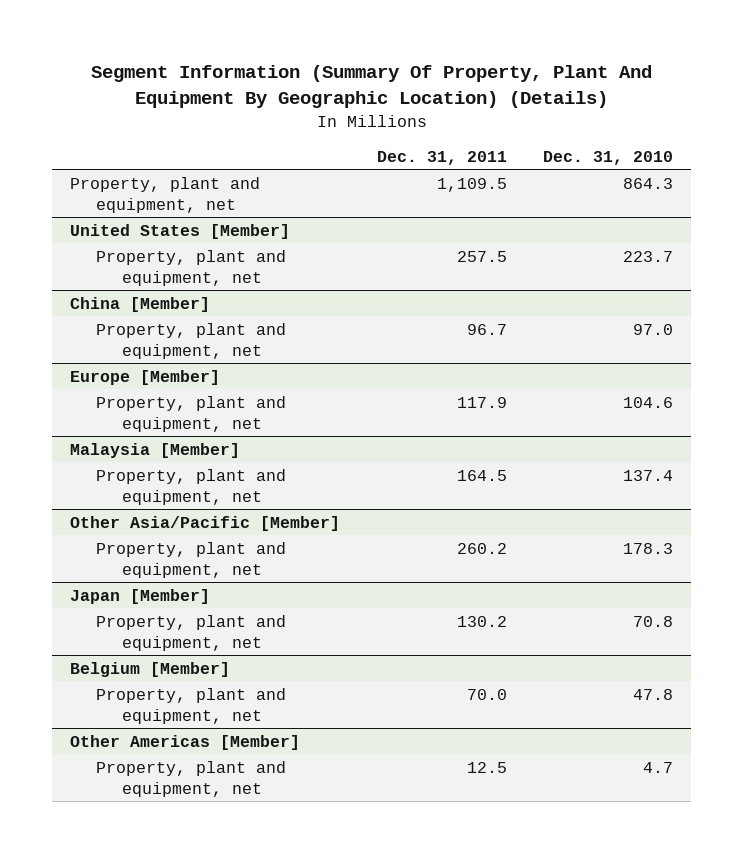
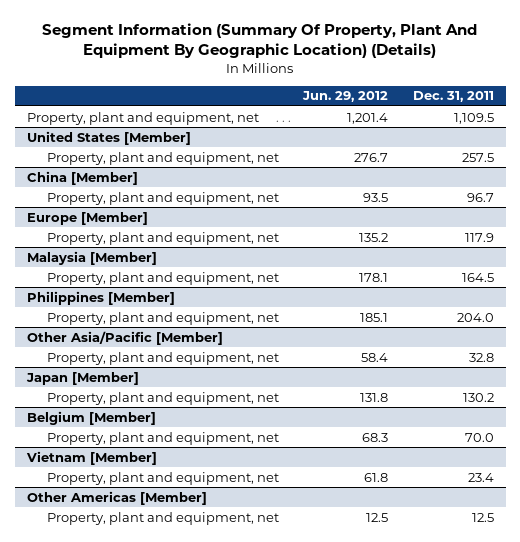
[542,150,673,165] Dec. 31, 2010 -> none
none -> [302,91,389,103] Jun. 29, 2012
none -> [26,290,175,305] Philippines [Member]
none -> [47,311,280,325] Property, plant and equipment, net
[456,542,507,554] 260.2 -> [468,352,494,362] 32.8
none -> [25,450,157,465] Vietnam [Member]
none -> [47,471,280,485] Property, plant and equipment, net

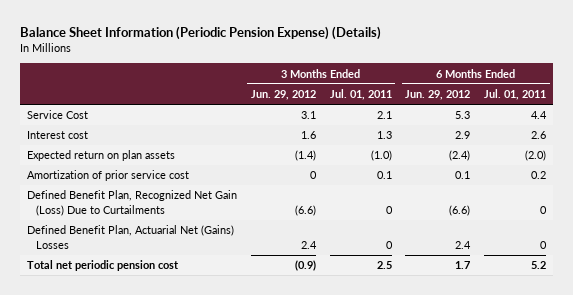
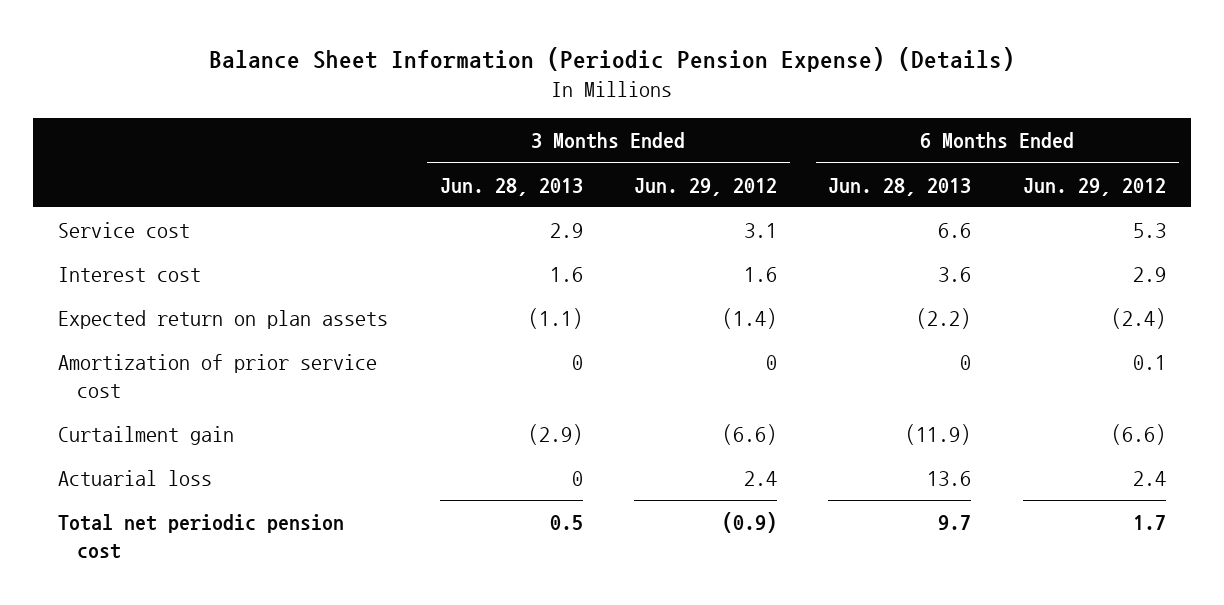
[329,89,392,101] Jul. 01, 2011 -> none
[484,89,547,101] Jul. 01, 2011 -> none
none -> [439,177,583,196] Jun. 28, 2013
none -> [828,177,972,196] Jun. 28, 2013
[26,110,88,120] Service Cost -> [58,222,191,239] Service cost
[26,190,237,216] Defined Benefit Plan, Recognized Net Gain (Loss) Due to Curtailments -> [58,426,235,446] Curtailment gain
[26,225,234,249] Defined Benefit Plan, Actuarial Net (Gains) Losses -> [58,470,213,487] Actuarial loss

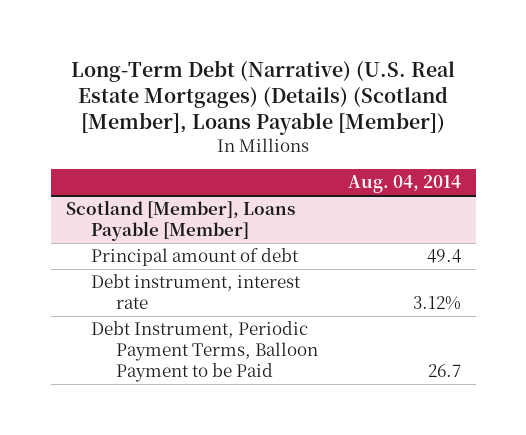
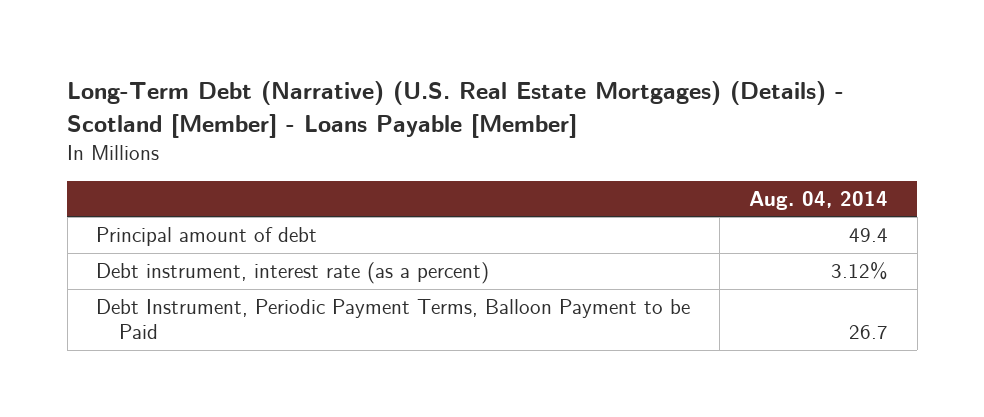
[71,60,456,136] Long-Term Debt (Narrative) (U.S. Real Estate Mortgages) (Details) (Scotland [Member], Loans Payable [Member]) -> [67,81,845,138] Long-Term Debt (Narrative) (U.S. Real Estate Mortgages) (Details) - Scotland [Member] - Loans Payable [Member]
[65,200,295,242] Scotland [Member], Loans Payable [Member] -> none
[90,274,301,310] Debt instrument, interest rate -> [96,262,490,285] Debt instrument, interest rate (as a percent)

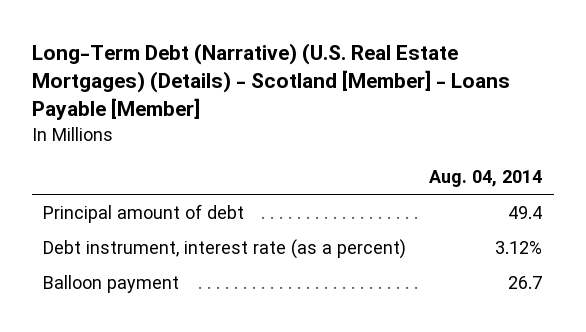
[96,299,691,339] Debt Instrument, Periodic Payment Terms, Balloon Payment to be Paid -> [43,275,180,294] Balloon payment

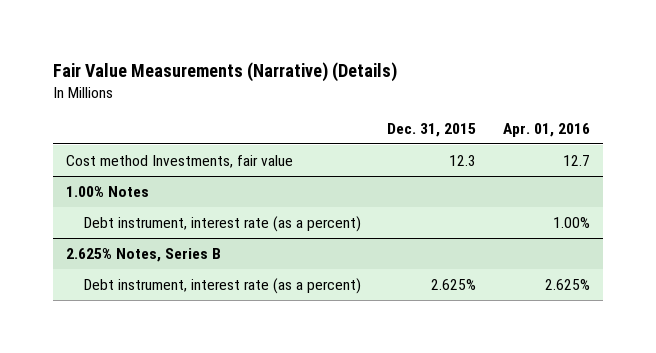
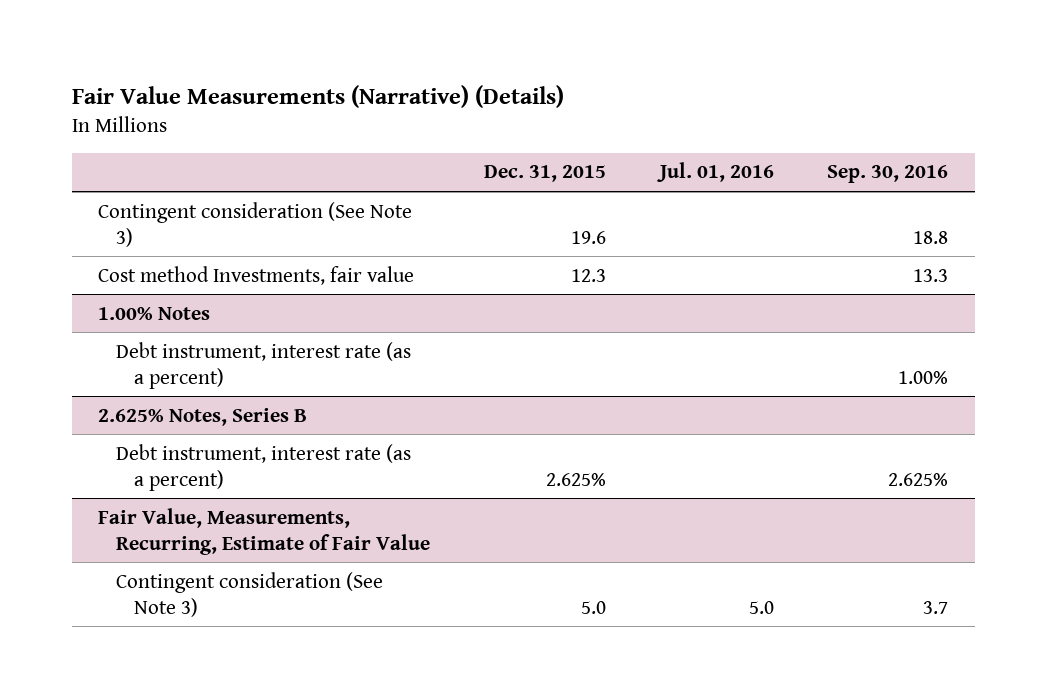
[502,122,590,137] Apr. 01, 2016 -> none
none -> [656,162,774,183] Jul. 01, 2016
none -> [827,165,949,184] Sep. 30, 2016
none -> [98,201,413,247] Contingent consideration (See Note 3)
none -> [98,507,431,555] Fair Value, Measurements, Recurring, Estimate of Fair Value
none -> [116,571,384,617] Contingent consideration (See Note 3)

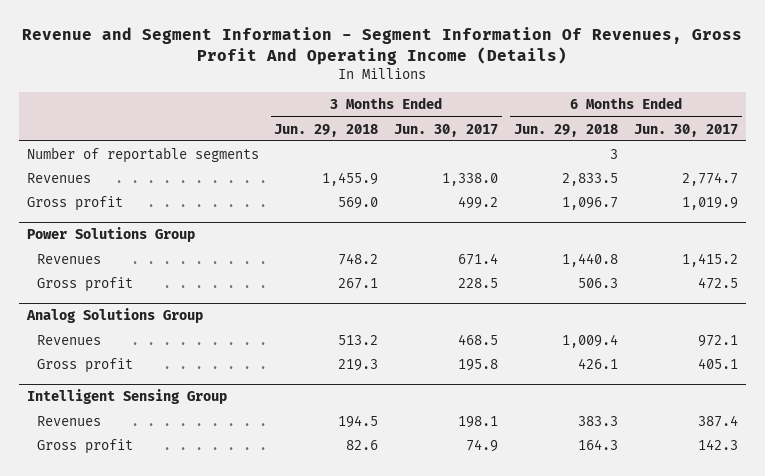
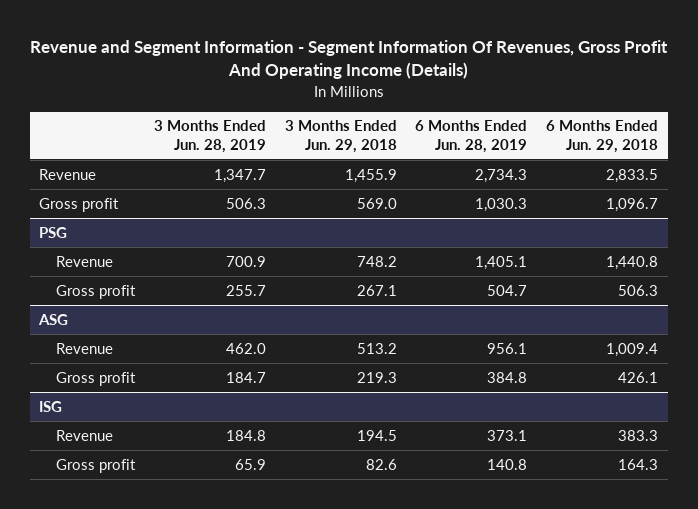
[394,123,499,137] Jun. 30, 2017 -> none
[633,123,738,137] Jun. 30, 2017 -> none
none -> [153,120,266,153] 3 Months Ended Jun. 28, 2019
none -> [415,120,528,153] 6 Months Ended Jun. 28, 2019
[26,146,259,163] Number of reportable segments -> none
[26,172,91,183] Revenues -> [39,168,97,180] Revenue
[26,227,195,243] Power Solutions Group -> [39,226,68,238] PSG
[37,253,102,264] Revenues -> [55,255,113,267] Revenue
[25,308,203,324] Analog Solutions Group -> [38,313,69,325] ASG
[37,334,102,345] Revenues -> [55,342,113,354] Revenue
[26,389,227,405] Intelligent Sensing Group -> [39,400,63,412] ISG
[37,415,102,426] Revenues -> [55,429,113,441] Revenue

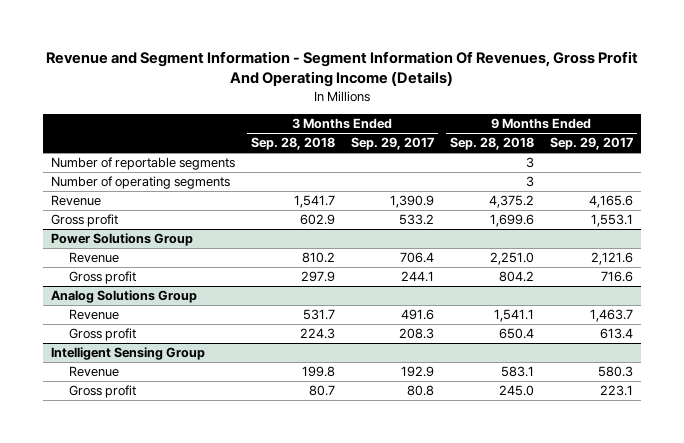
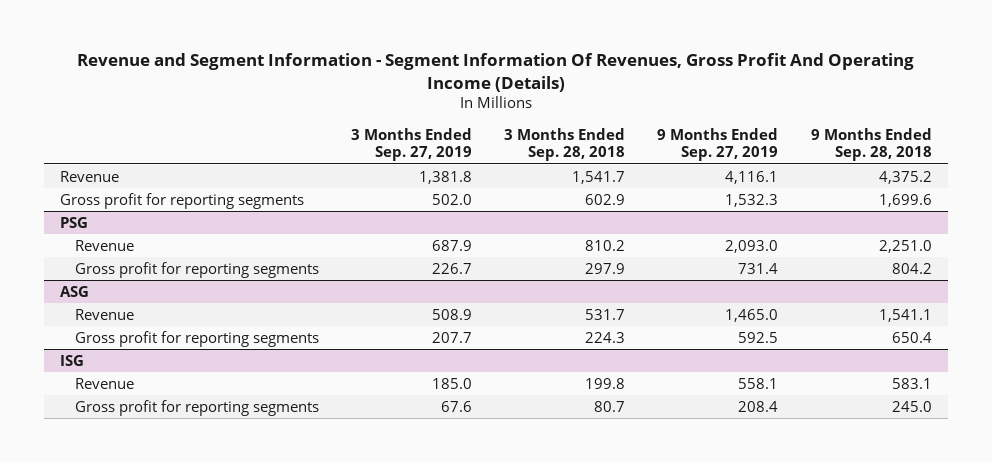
[350,137,434,151] Sep. 29, 2017 -> none
[549,137,633,151] Sep. 29, 2017 -> none
none -> [350,127,472,162] 3 Months Ended Sep. 27, 2019
none -> [657,127,779,162] 9 Months Ended Sep. 27, 2019
[50,157,235,171] Number of reportable segments -> none
[50,176,230,190] Number of operating segments -> none
[50,214,118,228] Gross profit -> [60,192,305,209] Gross profit for reporting segments
[50,233,193,247] Power Solutions Group -> [60,216,89,228] PSG
[69,271,137,285] Gross profit -> [74,261,319,278] Gross profit for reporting segments
[50,290,197,304] Analog Solutions Group -> [60,285,90,297] ASG
[69,328,137,342] Gross profit -> [74,330,319,347] Gross profit for reporting segments
[50,347,205,361] Intelligent Sensing Group -> [60,354,85,366] ISG
[69,385,137,399] Gross profit -> [74,399,319,416] Gross profit for reporting segments

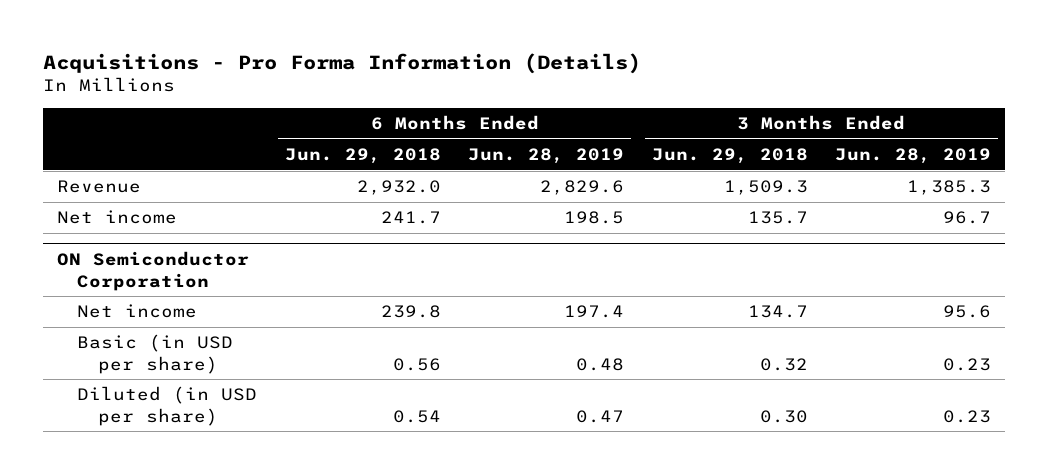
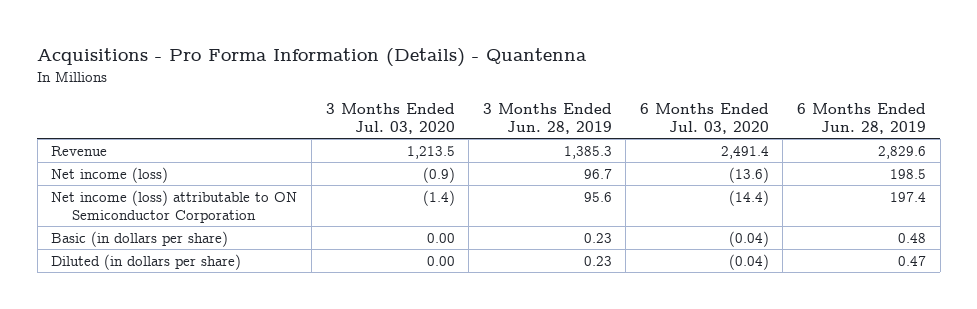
[42,52,641,74] Acquisitions - Pro Forma Information (Details) -> [37,48,588,68] Acquisitions - Pro Forma Information (Details) - Quantenna
[284,147,441,164] Jun. 29, 2018 -> none
[651,147,808,164] Jun. 29, 2018 -> none
none -> [325,102,455,134] 3 Months Ended Jul. 03, 2020
none -> [639,102,769,134] 6 Months Ended Jul. 03, 2020
[56,251,249,291] ON Semiconductor Corporation -> none
[56,210,177,225] Net income -> [51,166,169,183] Net income (loss)
[77,304,198,319] Net income -> [51,189,298,223] Net income (loss) attributable to ON Semiconductor Corporation
[77,334,234,374] Basic (in USD per share) -> [51,230,229,247] Basic (in dollars per share)
[77,386,258,426] Diluted (in USD per share) -> [51,253,242,270] Diluted (in dollars per share)

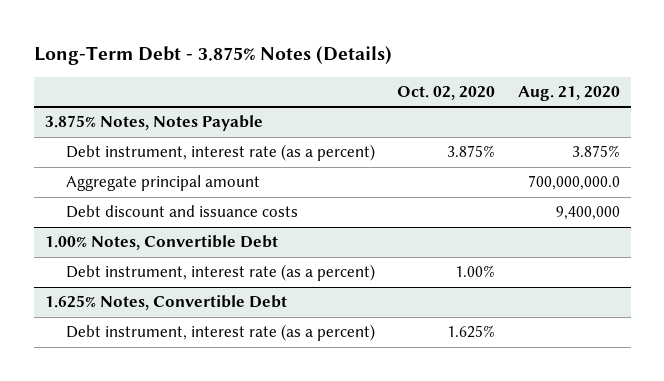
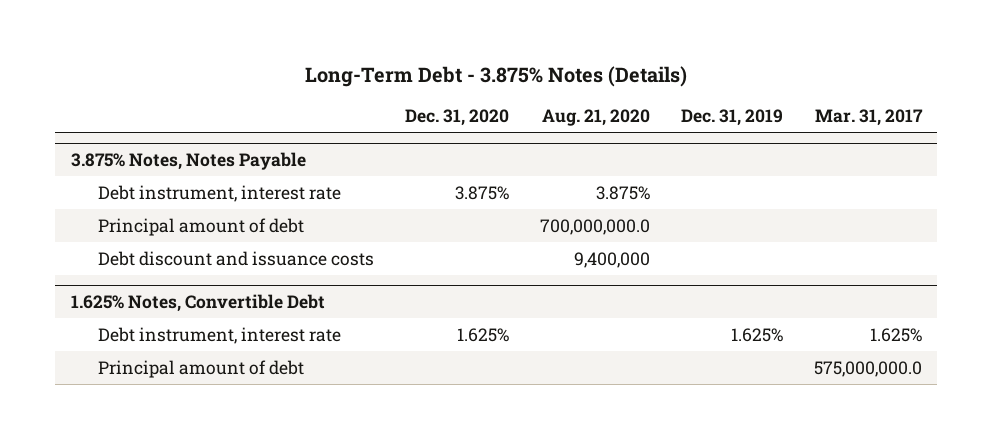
[397,85,496,100] Oct. 02, 2020 -> none
none -> [404,108,509,126] Dec. 31, 2020
none -> [680,108,783,126] Dec. 31, 2019
none -> [814,108,923,126] Mar. 31, 2017
[66,144,376,162] Debt instrument, interest rate (as a percent) -> [97,184,341,202] Debt instrument, interest rate
[66,175,261,192] Aggregate principal amount -> [97,217,304,236] Principal amount of debt
[44,235,278,251] 1.00% Notes, Convertible Debt -> none
[66,264,376,282] Debt instrument, interest rate (as a percent) -> none
[66,324,376,342] Debt instrument, interest rate (as a percent) -> [97,326,341,344] Debt instrument, interest rate
none -> [97,359,304,378] Principal amount of debt

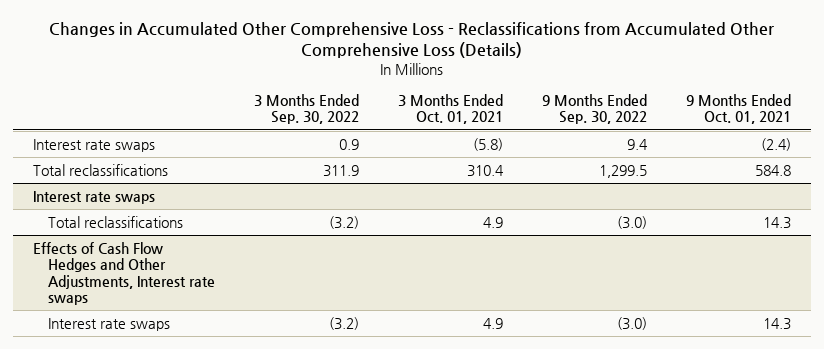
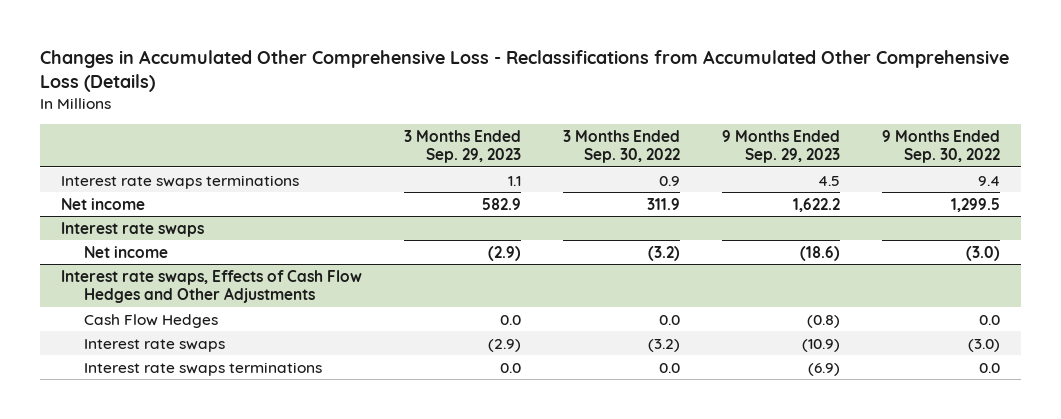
[398,93,504,125] 3 Months Ended Oct. 01, 2021 -> none
[686,93,792,125] 9 Months Ended Oct. 01, 2021 -> none
none -> [403,129,521,164] 3 Months Ended Sep. 29, 2023
none -> [721,129,840,164] 9 Months Ended Sep. 29, 2023
[32,138,155,152] Interest rate swaps -> [60,174,299,189] Interest rate swaps terminations
[32,163,168,176] Total reclassifications -> [60,197,145,210] Net income
[48,215,184,228] Total reclassifications -> [84,245,169,258] Net income
[32,241,216,306] Effects of Cash Flow Hedges and Other Adjustments, Interest rate swaps -> [60,269,362,304] Interest rate swaps, Effects of Cash Flow Hedges and Other Adjustments
none -> [84,313,219,328] Cash Flow Hedges
none -> [84,361,323,376] Interest rate swaps terminations

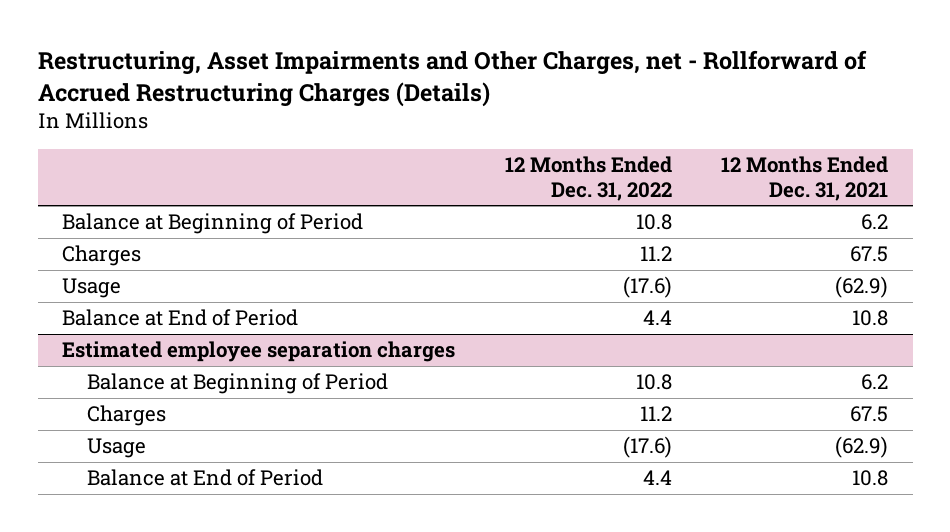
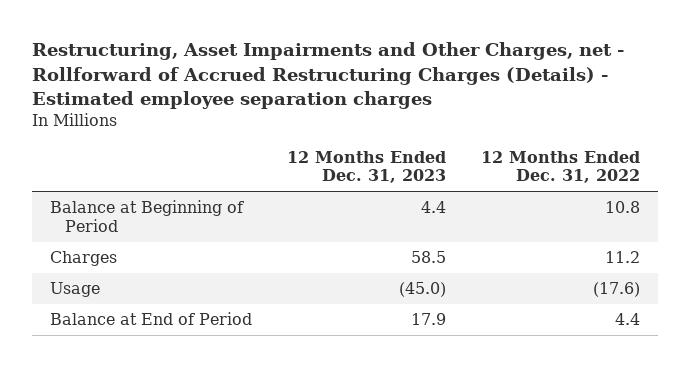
[37,50,867,107] Restructuring, Asset Impairments and Other Charges, net - Rollforward of Accrued Restructuring Charges (Details) -> [31,42,624,109] Restructuring, Asset Impairments and Other Charges, net - Rollforward of Accrued Restructuring Charges (Details) - Estimated employee separation charges
[720,156,888,201] 12 Months Ended Dec. 31, 2021 -> none
none -> [286,150,446,184] 12 Months Ended Dec. 31, 2023
[62,341,456,363] Estimated employee separation charges -> none
[87,373,389,395] Balance at Beginning of Period -> none
[87,405,167,427] Charges -> none
[87,438,147,459] Usage -> none
[87,469,324,487] Balance at End of Period -> none

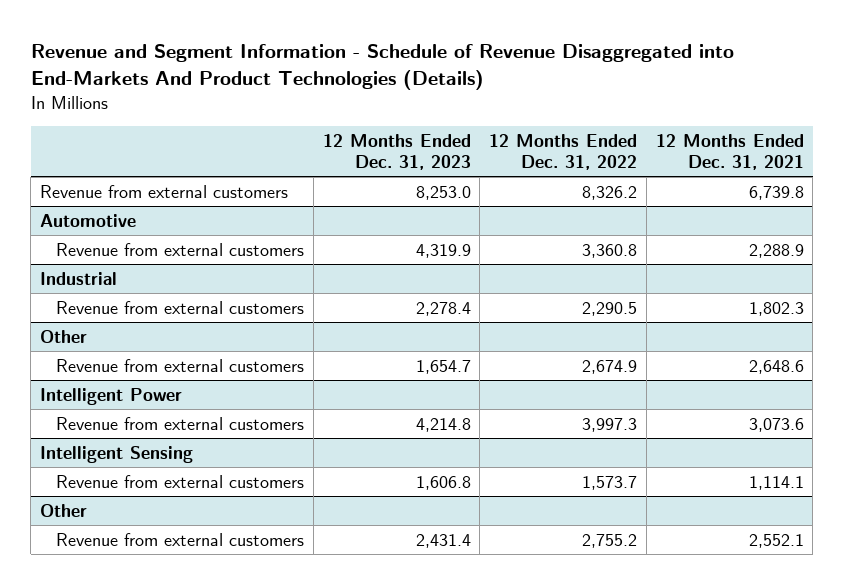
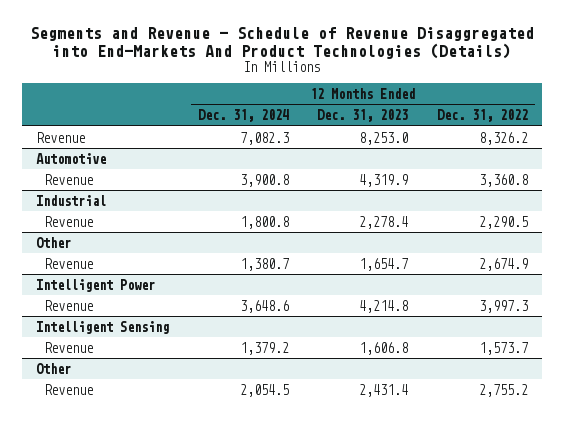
[30,44,734,91] Revenue and Segment Information - Schedule of Revenue Disaggregated into End-Markets And Product Technologies (Details) -> [30,27,535,59] Segments and Revenue - Schedule of Revenue Disaggregated into End-Markets And Product Technologies (Details)
[655,134,804,170] 12 Months Ended Dec. 31, 2021 -> none
none -> [197,109,289,123] Dec. 31, 2024
[39,184,288,198] Revenue from external customers -> [36,131,86,143] Revenue
[56,242,305,256] Revenue from external customers -> [44,173,94,185] Revenue
[56,300,305,314] Revenue from external customers -> [44,215,94,227] Revenue
[56,358,305,372] Revenue from external customers -> [44,257,94,269] Revenue
[56,416,305,430] Revenue from external customers -> [44,299,94,311] Revenue
[56,474,305,488] Revenue from external customers -> [44,341,94,353] Revenue
[56,532,305,546] Revenue from external customers -> [44,383,94,395] Revenue

